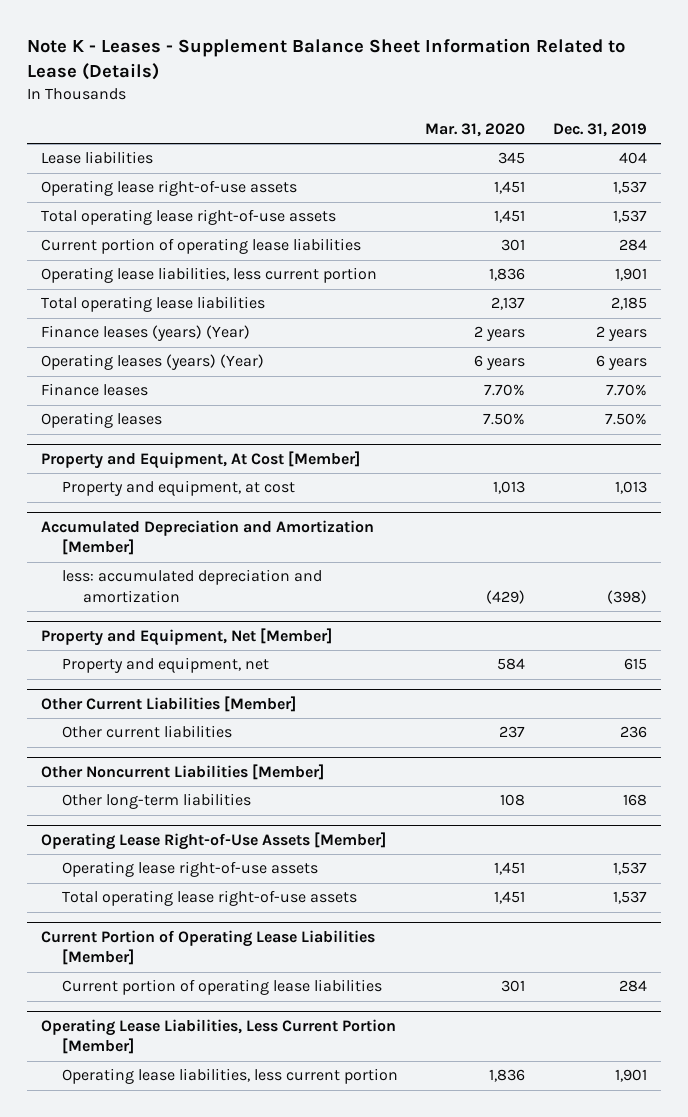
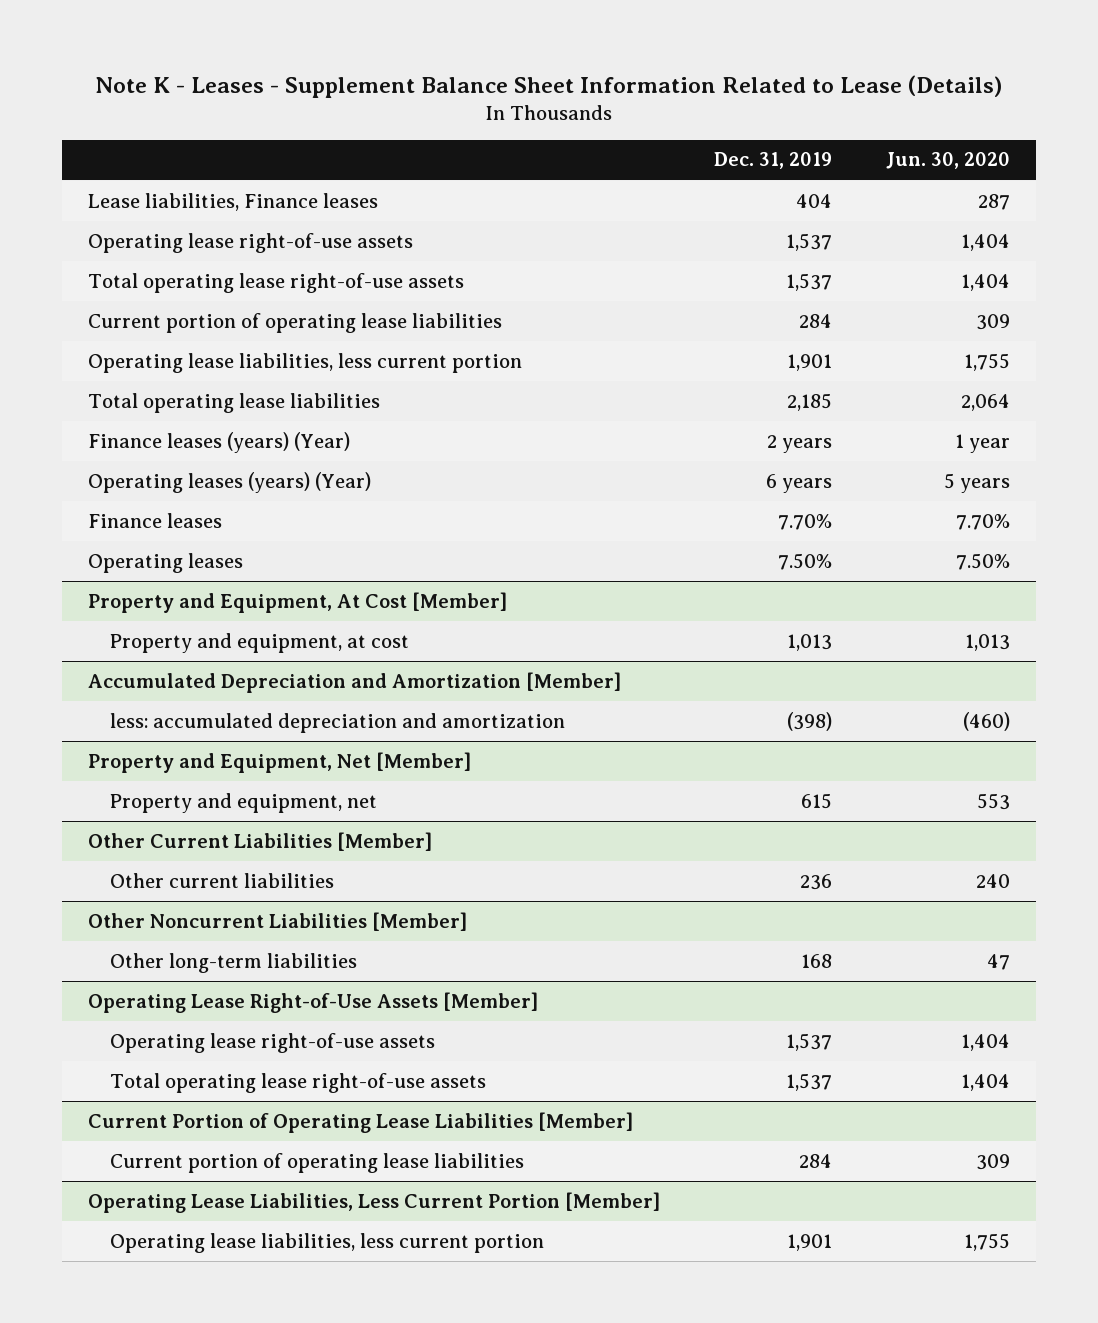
[425,123,526,138] Mar. 31, 2020 -> none
none -> [885,152,1010,170] Jun. 30, 2020
[40,151,153,165] Lease liabilities -> [88,192,379,211] Lease liabilities, Finance leases

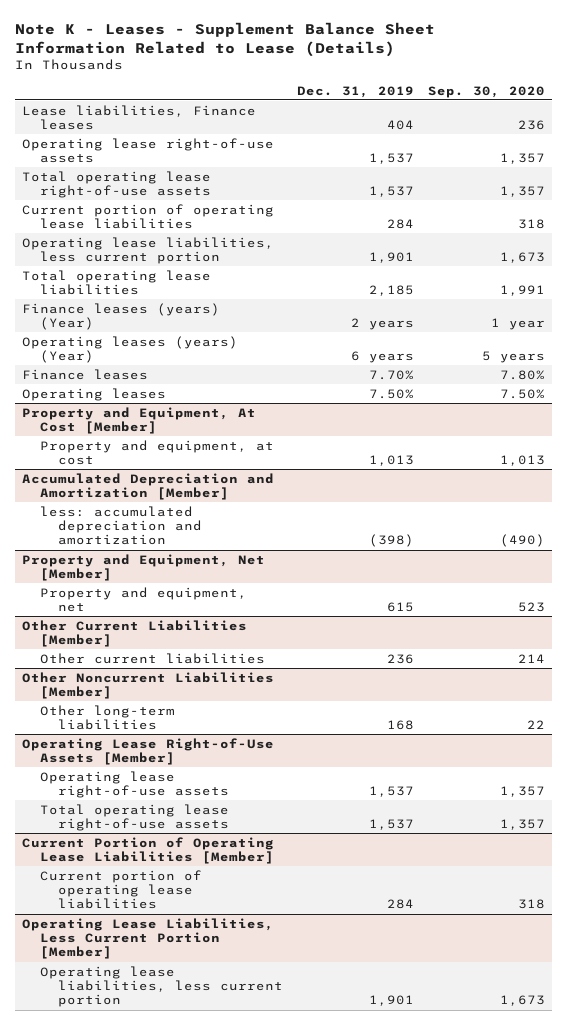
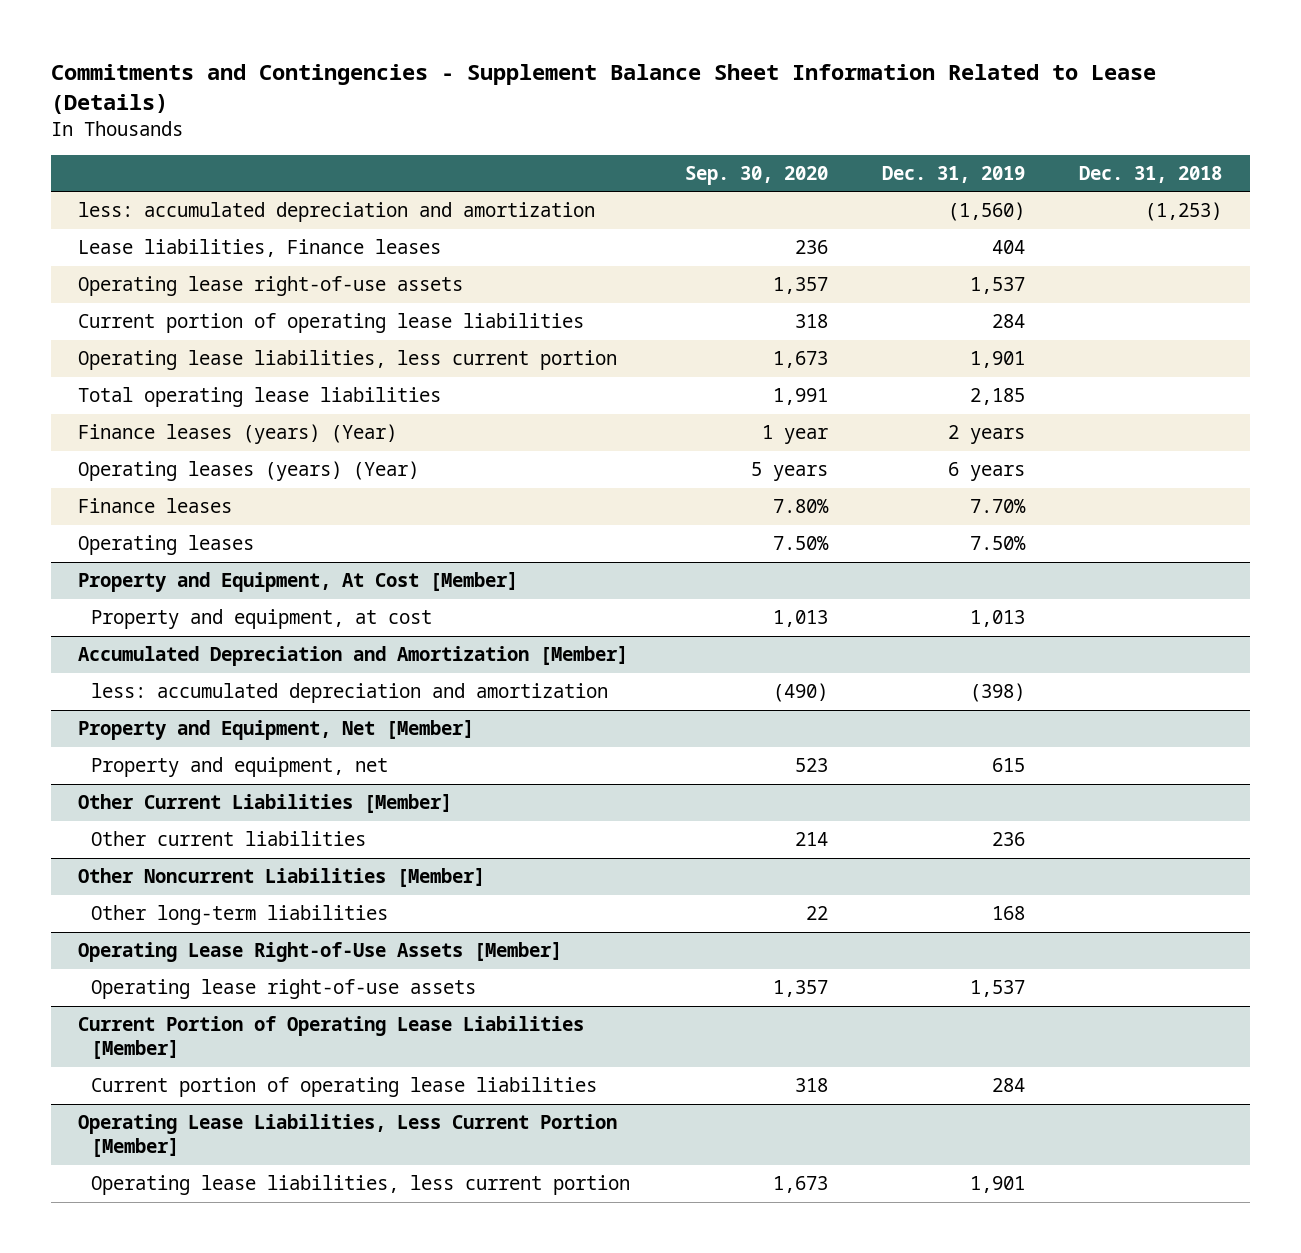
[15,21,436,57] Note K - Leases - Supplement Balance Sheet Information Related to Lease (Details) -> [50,64,1156,114] Commitments and Contingencies - Supplement Balance Sheet Information Related to Lease (Details)
none -> [1079,165,1223,183] Dec. 31, 2018
none -> [78,202,596,223] less: accumulated depreciation and amortization
[22,170,212,199] Total operating lease right-of-use assets -> none
[39,803,229,832] Total operating lease right-of-use assets -> none

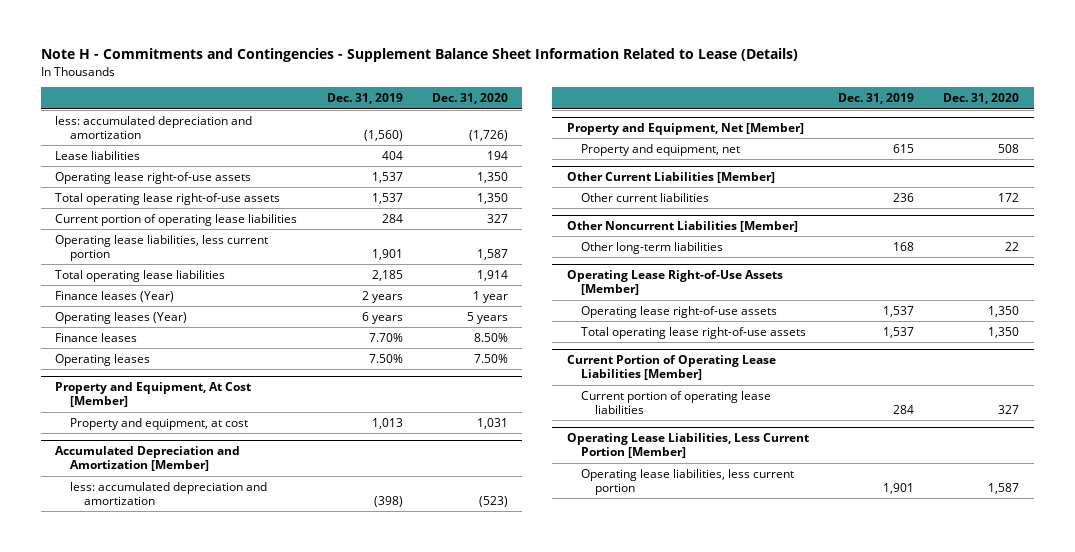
[50,64,1156,114] Commitments and Contingencies - Supplement Balance Sheet Information Related to Lease (Details) -> [40,48,798,63] Note H - Commitments and Contingencies - Supplement Balance Sheet Information Related to Lease (Details)
[684,165,828,185] Sep. 30, 2020 -> none
[1079,165,1223,183] Dec. 31, 2018 -> none
none -> [431,93,508,105] Dec. 31, 2020
[78,239,442,258] Lease liabilities, Finance leases -> [55,150,141,160] Lease liabilities
none -> [55,192,281,205] Total operating lease right-of-use assets
[78,424,398,445] Finance leases (years) (Year) -> [55,290,175,302] Finance leases (Year)
[78,461,420,482] Operating leases (years) (Year) -> [55,311,188,324] Operating leases (Year)
none -> [581,326,807,339] Total operating lease right-of-use assets

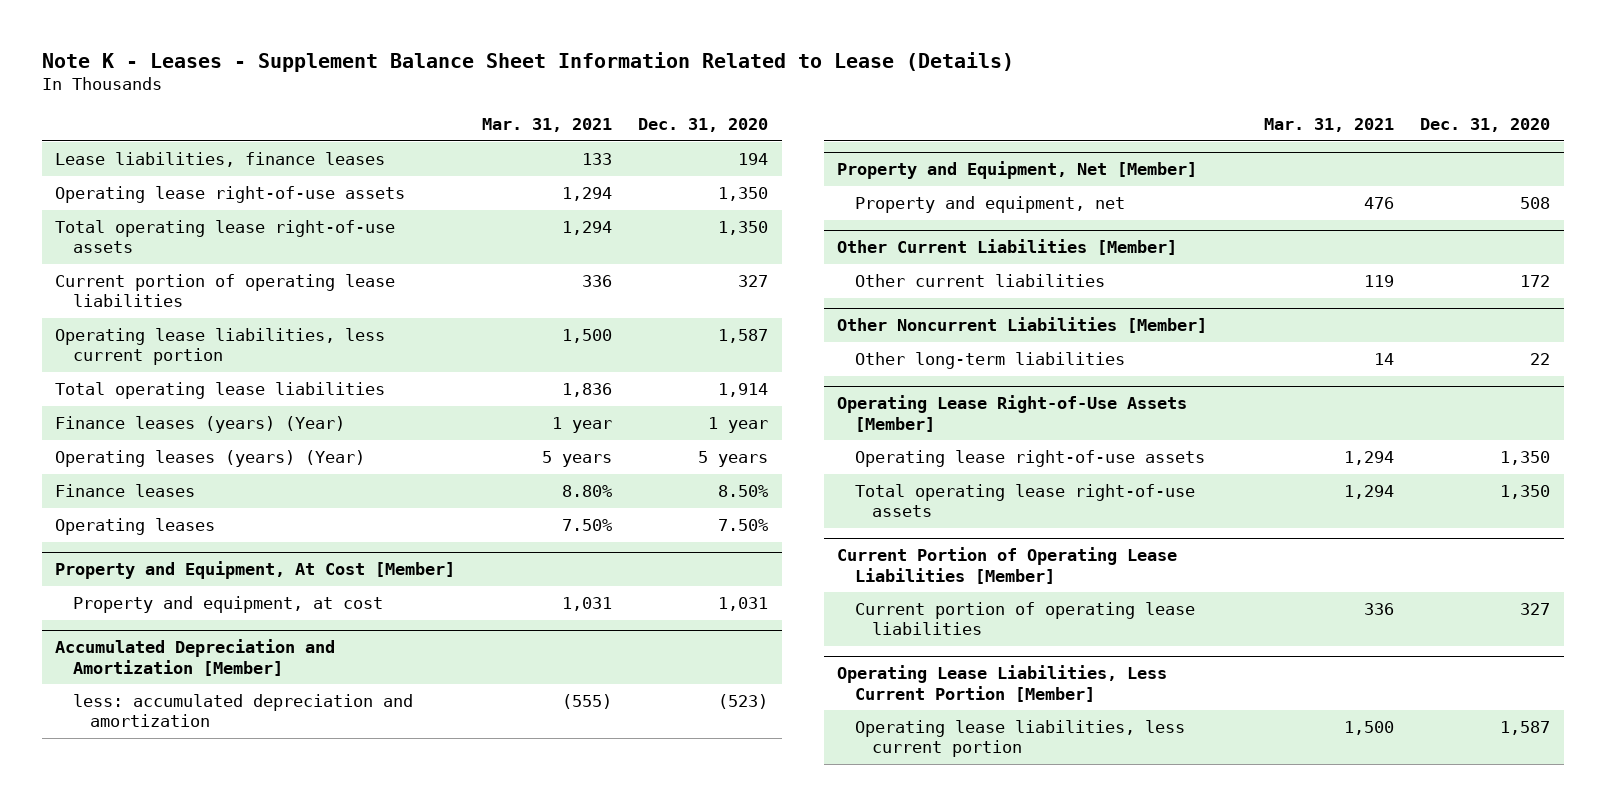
[40,48,798,63] Note H - Commitments and Contingencies - Supplement Balance Sheet Information Related to Lease (Details) -> [41,51,1014,72] Note K - Leases - Supplement Balance Sheet Information Related to Lease (Details)
[326,93,403,105] Dec. 31, 2019 -> none
none -> [481,118,612,133] Mar. 31, 2021
[55,115,253,140] less: accumulated depreciation and amortization -> none
[55,150,141,160] Lease liabilities -> [55,151,386,167] Lease liabilities, finance leases
[55,290,175,302] Finance leases (Year) -> [55,415,346,433] Finance leases (years) (Year)
[55,311,188,324] Operating leases (Year) -> [55,449,366,467] Operating leases (years) (Year)

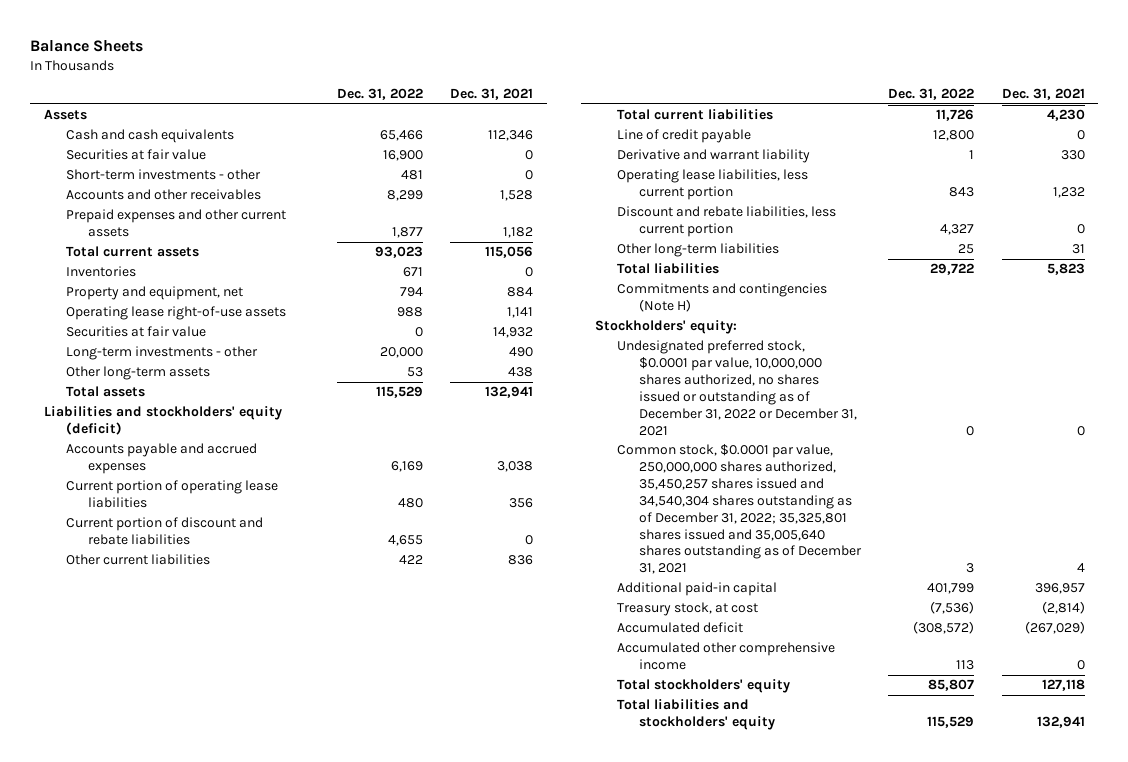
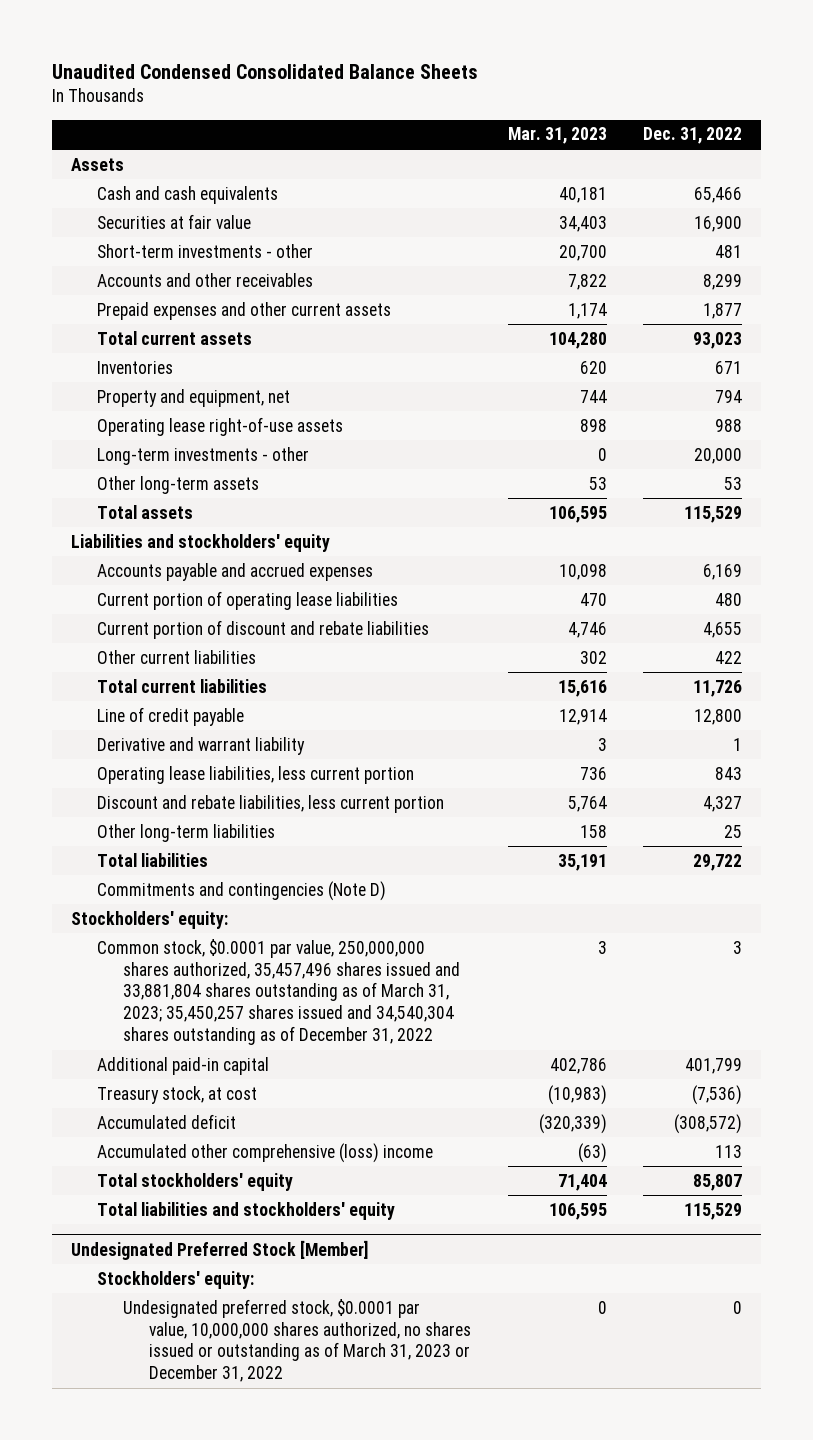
[29,40,143,53] Balance Sheets -> [52,64,479,80] Unaudited Condensed Consolidated Balance Sheets
[450,88,534,101] Dec. 31, 2021 -> none
none -> [507,127,607,145] Mar. 31, 2023
[65,326,206,338] Securities at fair value -> none
[43,406,282,436] Liabilities and stockholders' equity (deficit) -> [70,533,330,552] Liabilities and stockholders' equity
[617,283,828,313] Commitments and contingencies (Note H) -> [96,880,386,901] Commitments and contingencies (Note D)
[617,340,858,436] Undesignated preferred stock, $0.0001 par value, 10,000,000 shares authorized, no shares issued or outstanding as of December 31, 2022 or December 31, 2021 -> none
[617,444,863,575] Common stock, $0.0001 par value, 250,000,000 shares authorized, 35,450,257 shares issued and 34,540,304 shares outstanding as of December 31, 2022; 35,325,801 shares issued and 35,005,640 shares outstanding as of December 31, 2021 -> [96,938,461,1046] Common stock, $0.0001 par value, 250,000,000 shares authorized, 35,457,496 shares issued and 33,881,804 shares outstanding as of March 31, 2023; 35,450,257 shares issued and 34,540,304 shares outstanding as of December 31, 2022
[617,642,836,671] Accumulated other comprehensive income -> [96,1142,433,1163] Accumulated other comprehensive (loss) income
none -> [70,1239,368,1260] Undesignated Preferred Stock [Member]
none -> [96,1270,254,1289] Stockholders' equity:
none -> [123,1298,472,1383] Undesignated preferred stock, $0.0001 par value, 10,000,000 shares authorized, no shares issued or outstanding as of March 31, 2023 or December 31, 2022

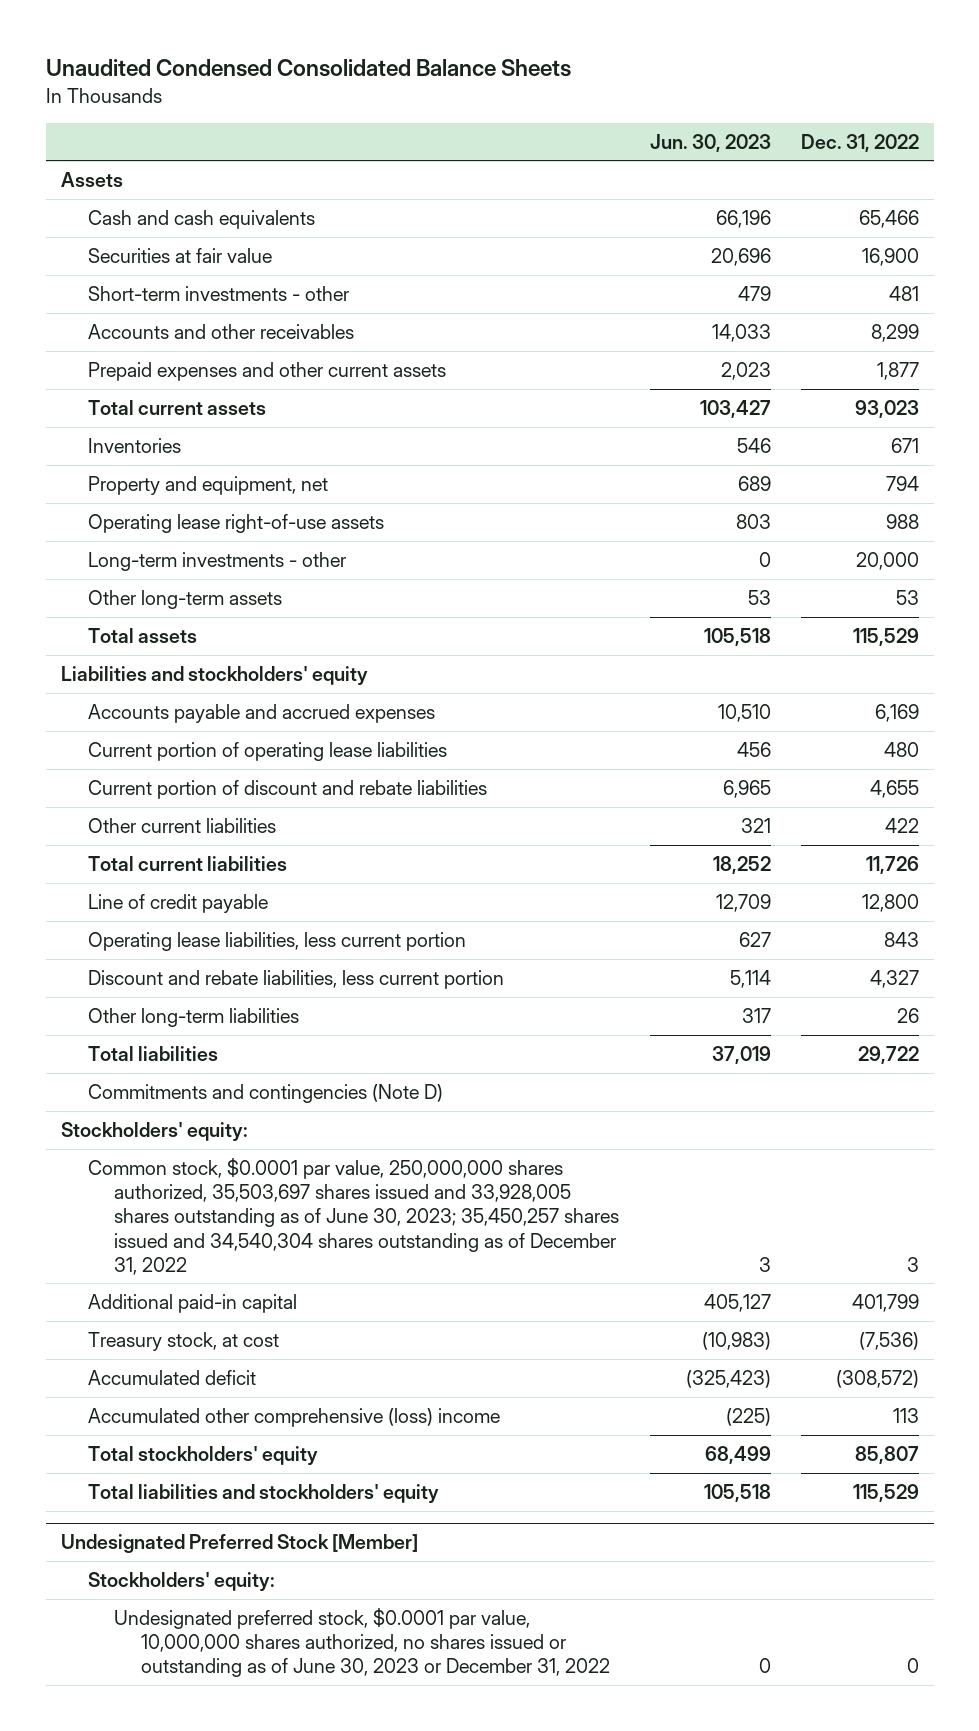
[507,127,607,145] Mar. 31, 2023 -> none
none -> [649,133,771,152] Jun. 30, 2023
[96,736,305,755] Derivative and warrant liability -> none
[724,824,743,838] 25 -> [896,1007,919,1023] 26
[96,938,461,1046] Common stock, $0.0001 par value, 250,000,000 shares authorized, 35,457,496 shares issued and 33,881,804 shares outstanding as of March 31, 2023; 35,450,257 shares issued and 34,540,304 shares outstanding as of December 31, 2022 -> [87,1157,620,1275] Common stock, $0.0001 par value, 250,000,000 shares authorized, 35,503,697 shares issued and 33,928,005 shares outstanding as of June 30, 2023; 35,450,257 shares issued and 34,540,304 shares outstanding as of December 31, 2022
[123,1298,472,1383] Undesignated preferred stock, $0.0001 par value, 10,000,000 shares authorized, no shares issued or outstanding as of March 31, 2023 or December 31, 2022 -> [114,1607,611,1678] Undesignated preferred stock, $0.0001 par value, 10,000,000 shares authorized, no shares issued or outstanding as of June 30, 2023 or December 31, 2022

